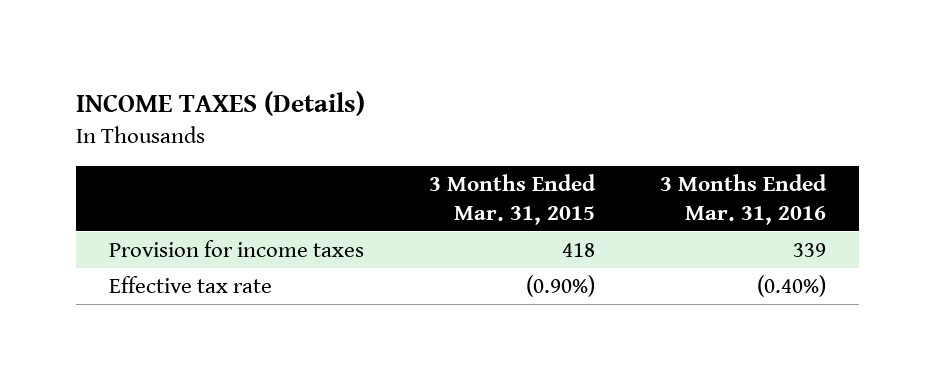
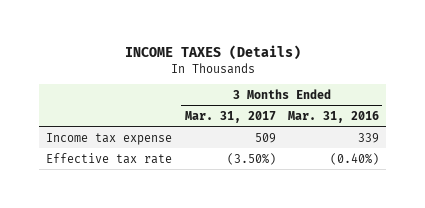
[428,174,596,226] 3 Months Ended Mar. 31, 2015 -> none
none -> [184,110,276,123] Mar. 31, 2017
[108,240,364,258] Provision for income taxes -> [45,132,172,145] Income tax expense

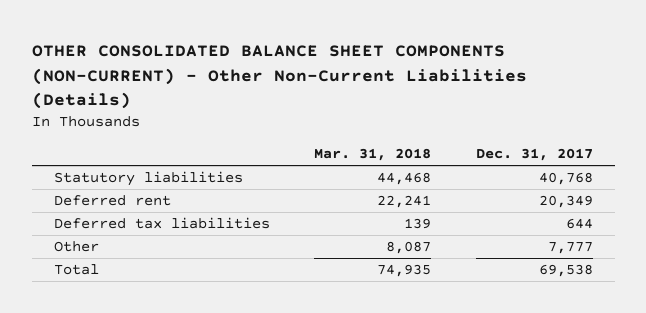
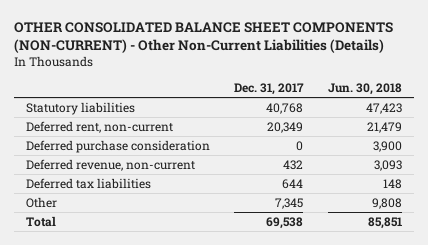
[314,148,432,162] Mar. 31, 2018 -> none
none -> [327,82,402,95] Jun. 30, 2018
[53,195,171,207] Deferred rent -> [26,120,174,133] Deferred rent, non-current
none -> [26,139,211,153] Deferred purchase consideration
none -> [26,158,196,171] Deferred revenue, non-current
[547,242,593,255] 7,777 -> [275,197,304,209] 7,345

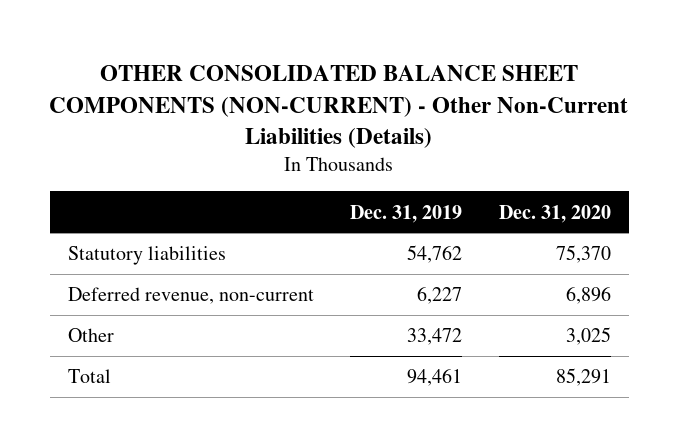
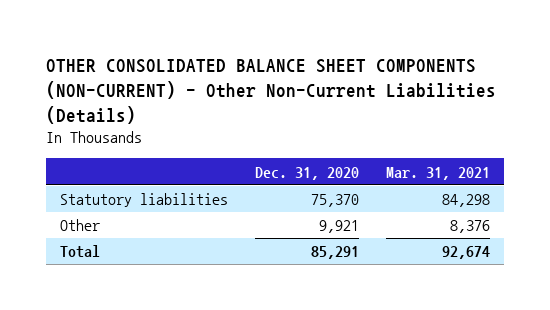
[350,204,463,223] Dec. 31, 2019 -> none
none -> [386,166,491,180] Mar. 31, 2021
[68,287,315,305] Deferred revenue, non-current -> none
[565,327,611,346] 3,025 -> [318,220,359,234] 9,921

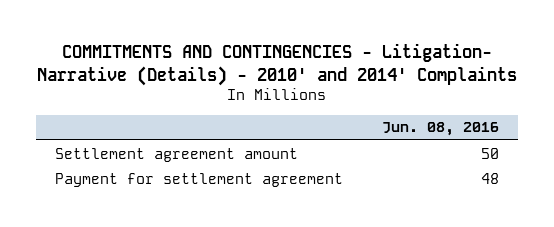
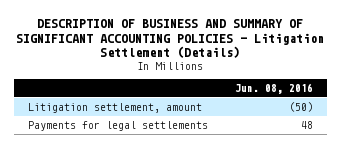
[36,43,517,86] COMMITMENTS AND CONTINGENCIES - Litigation- Narrative (Details) - 2010' and 2014' Complaints -> [16,19,325,59] DESCRIPTION OF BUSINESS AND SUMMARY OF SIGNIFICANT ACCOUNTING POLICIES - Litigation Settlement (Details)
[55,147,299,162] Settlement agreement amount -> [27,103,202,114] Litigation settlement, amount
[480,147,499,159] 50 -> [288,102,313,113] (50)
[55,172,344,187] Payment for settlement agreement -> [27,121,208,132] Payments for legal settlements

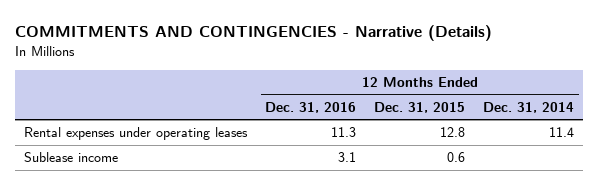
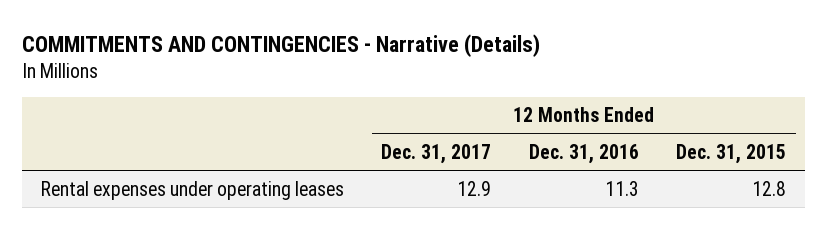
[483,101,575,113] Dec. 31, 2014 -> none
none -> [381,143,492,164] Dec. 31, 2017
[24,152,119,163] Sublease income -> none

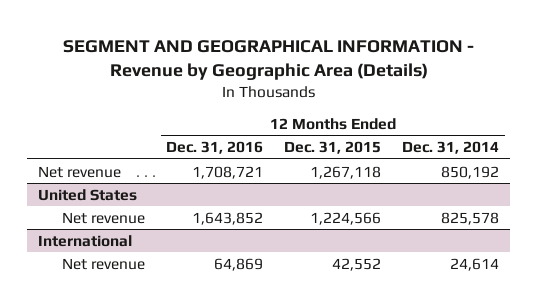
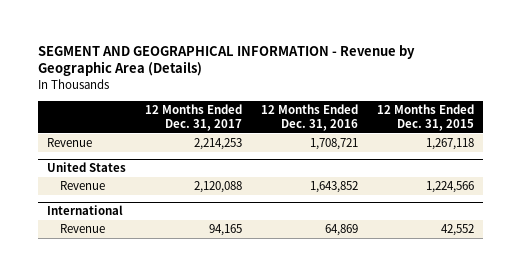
[402,141,500,155] Dec. 31, 2014 -> none
none -> [145,103,243,131] 12 Months Ended Dec. 31, 2017
[37,165,121,178] Net revenue -> [47,138,93,148] Revenue
[62,211,146,224] Net revenue -> [59,181,105,191] Revenue
[62,257,146,270] Net revenue -> [59,224,105,234] Revenue

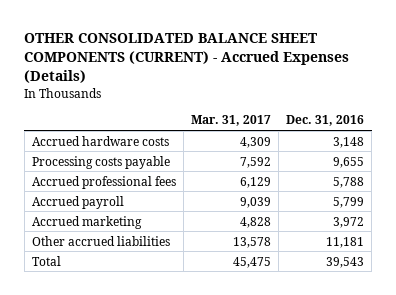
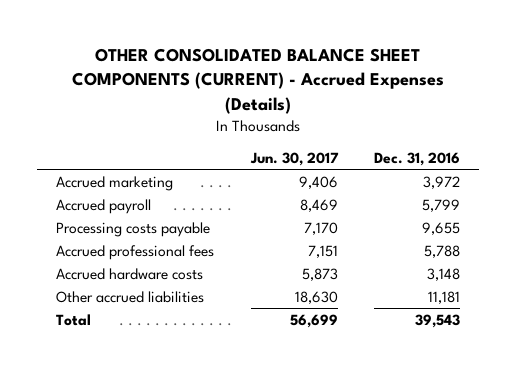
[191,115,272,127] Mar. 31, 2017 -> none
none -> [249,151,339,166] Jun. 30, 2017
[31,215,142,229] Accrued marketing -> [55,175,173,191] Accrued marketing
[31,195,124,209] Accrued payroll -> [55,198,151,214] Accrued payroll
[31,135,169,146] Accrued hardware costs -> [55,267,203,280] Accrued hardware costs

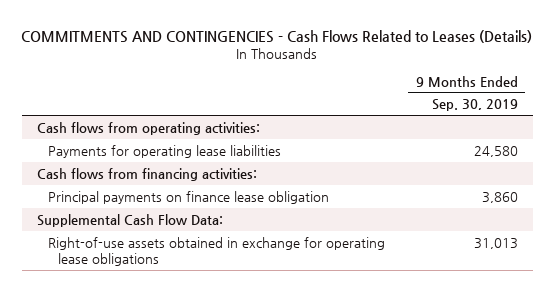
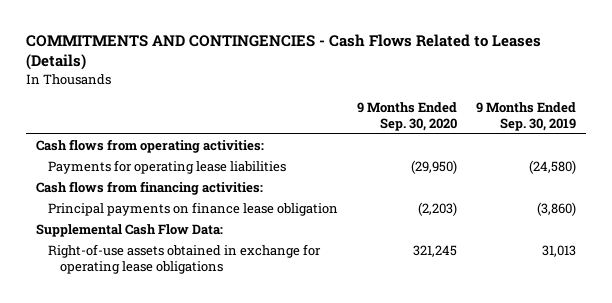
none -> [357,102,458,131] 9 Months Ended Sep. 30, 2020
[473,145,518,157] 24,580 -> [529,160,577,175] (24,580)
[481,191,518,203] 3,860 -> [537,202,577,217] (3,860)

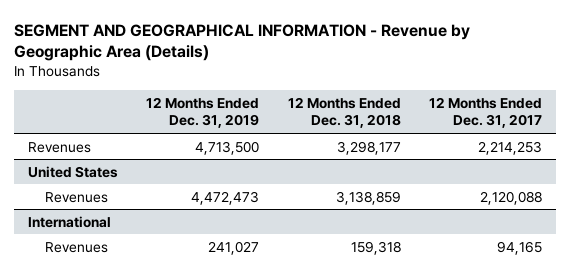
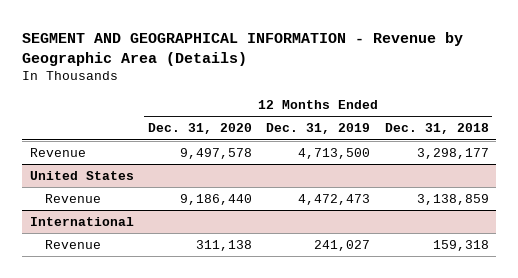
[429,96,543,129] 12 Months Ended Dec. 31, 2017 -> none
none -> [147,123,252,135] Dec. 31, 2020
[28,141,92,153] Revenues -> [29,147,86,157] Revenue
[44,191,108,203] Revenues -> [44,193,101,203] Revenue
[44,241,108,253] Revenues -> [44,239,101,249] Revenue

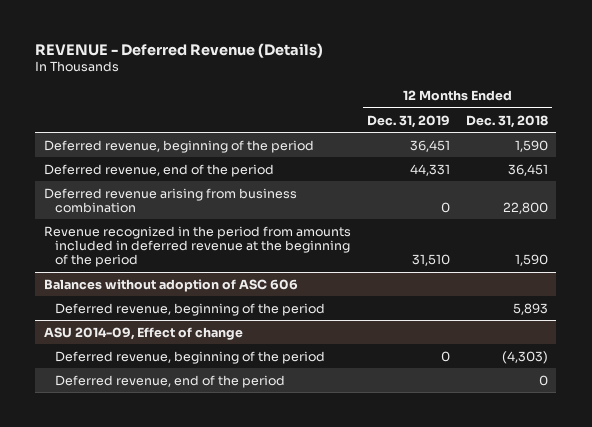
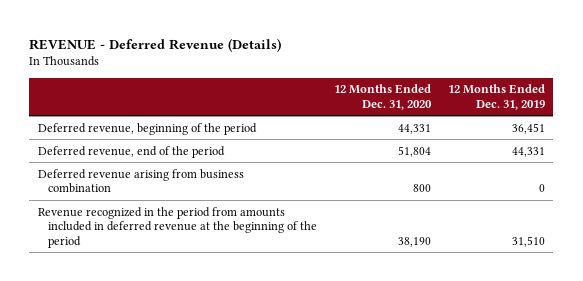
[466,114,549,128] Dec. 31, 2018 -> none
none -> [333,84,432,110] 12 Months Ended Dec. 31, 2020
[43,278,298,292] Balances without adoption of ASC 606 -> none
[55,302,326,316] Deferred revenue, beginning of the period -> none
[43,326,243,340] ASU 2014-09, Effect of change -> none
[55,350,326,364] Deferred revenue, beginning of the period -> none
[55,374,286,388] Deferred revenue, end of the period -> none

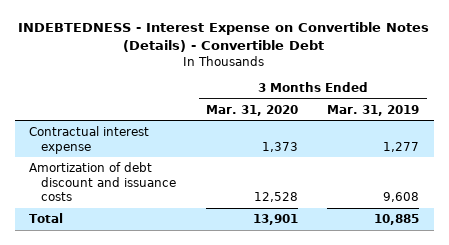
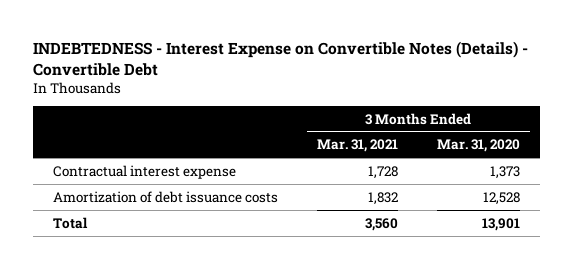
[327,104,420,116] Mar. 31, 2019 -> none
none -> [316,139,398,153] Mar. 31, 2021
[29,161,177,202] Amortization of debt discount and issuance costs -> [52,190,278,203] Amortization of debt issuance costs

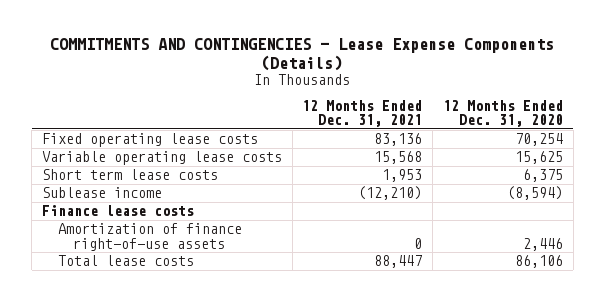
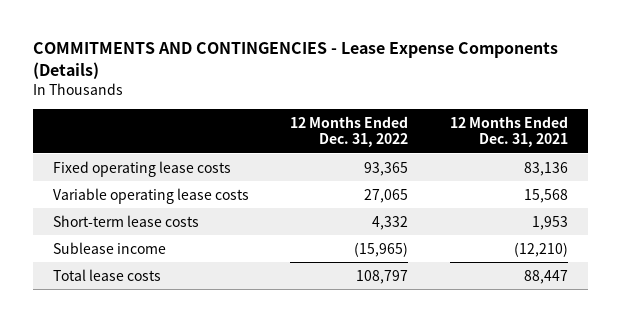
[442,100,563,128] 12 Months Ended Dec. 31, 2020 -> none
none -> [290,115,409,148] 12 Months Ended Dec. 31, 2022
[42,169,219,181] Short term lease costs -> [53,214,200,227] Short-term lease costs
[42,205,195,217] Finance lease costs -> none
[57,223,242,251] Amortization of finance right-of-use assets -> none

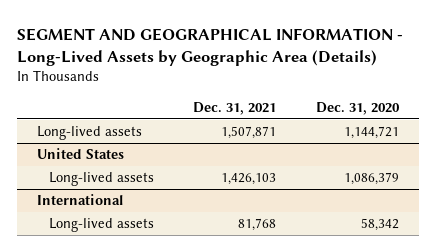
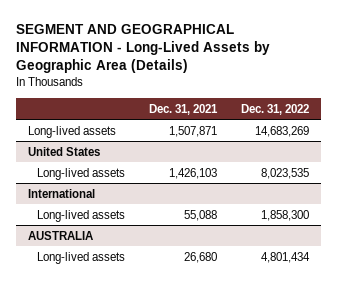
[315,101,400,115] Dec. 31, 2020 -> none
none -> [241,103,310,115] Dec. 31, 2022
[238,218,277,232] 81,768 -> [184,209,218,221] 55,088
none -> [27,230,93,240] AUSTRALIA
none -> [37,251,126,264] Long-lived assets

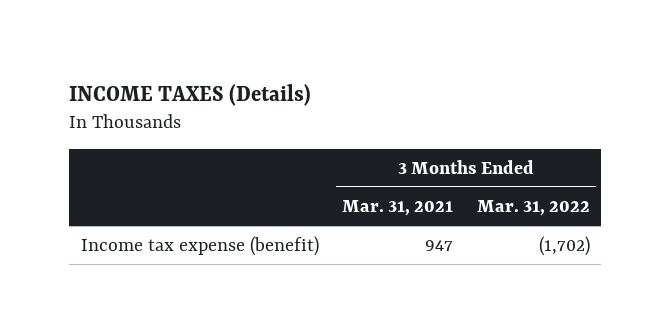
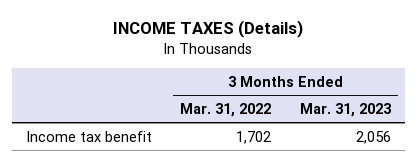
[342,199,454,216] Mar. 31, 2021 -> none
none -> [299,102,391,117] Mar. 31, 2023
[80,235,319,256] Income tax expense (benefit) -> [25,130,152,142] Income tax benefit
[538,235,590,256] (1,702) -> [236,130,272,144] 1,702

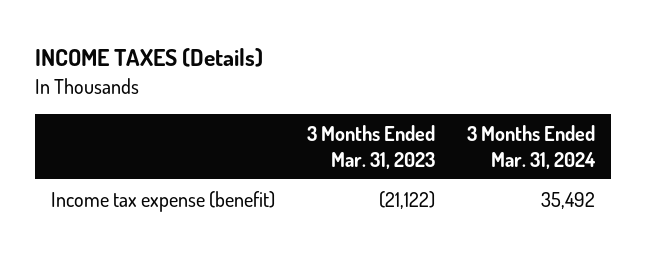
[180,102,272,117] Mar. 31, 2022 -> none
none -> [467,124,597,169] 3 Months Ended Mar. 31, 2024
[25,130,152,142] Income tax benefit -> [50,190,275,212] Income tax expense (benefit)
[355,130,391,144] 2,056 -> [379,190,436,209] (21,122)

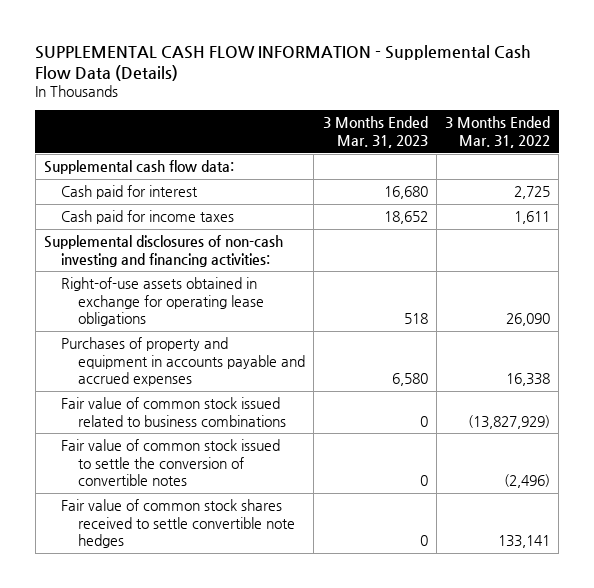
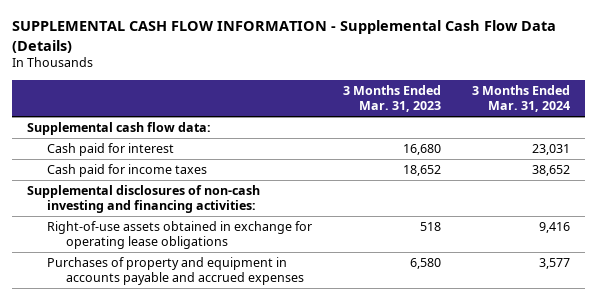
[445,116,551,148] 3 Months Ended Mar. 31, 2022 -> none
none -> [471,85,570,113] 3 Months Ended Mar. 31, 2024
[61,397,286,427] Fair value of common stock issued related to business combinations -> none
[61,439,281,487] Fair value of common stock issued to settle the conversion of convertible notes -> none
[61,499,295,549] Fair value of common stock shares received to settle convertible note hedges -> none

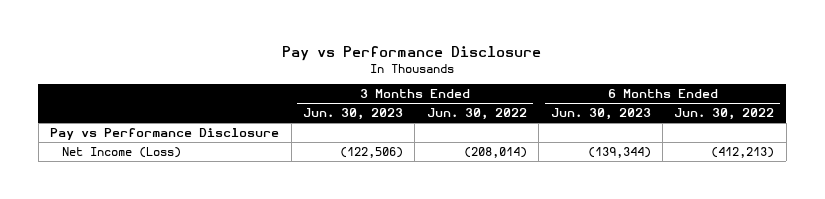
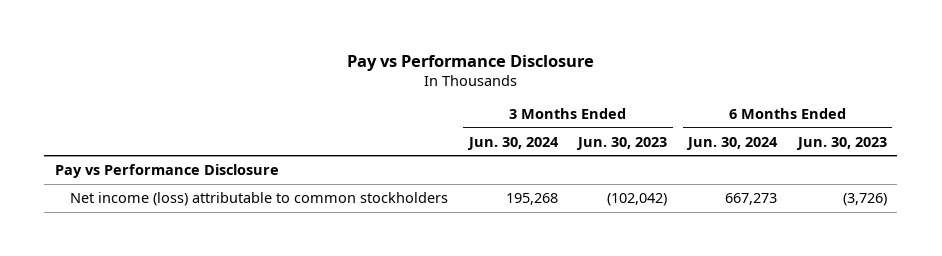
[426,108,527,121] Jun. 30, 2022 -> none
[674,108,775,121] Jun. 30, 2022 -> none
none -> [466,136,559,150] Jun. 30, 2024
none -> [686,136,779,150] Jun. 30, 2024
[62,147,182,159] Net Income (Loss) -> [69,191,448,206] Net income (loss) attributable to common stockholders
[340,147,404,159] (122,506) -> [607,192,668,206] (102,042)
[587,147,651,159] (139,344) -> [842,192,887,206] (3,726)

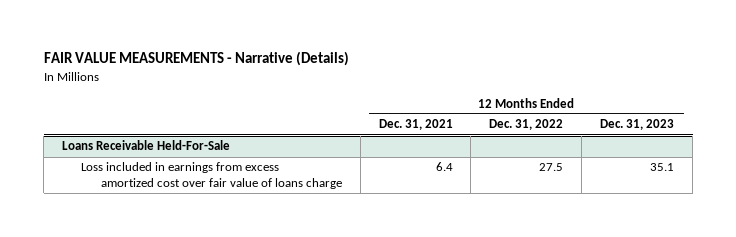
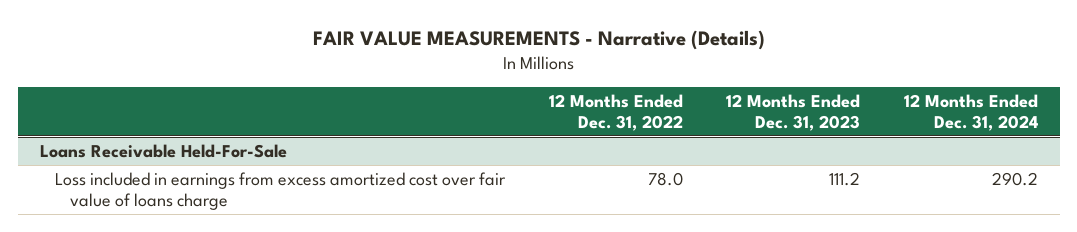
[378,119,453,131] Dec. 31, 2021 -> none
none -> [903,94,1038,131] 12 Months Ended Dec. 31, 2024
[539,163,564,172] 27.5 -> [647,171,683,186] 78.0
[650,163,675,172] 35.1 -> [829,171,861,186] 111.2

